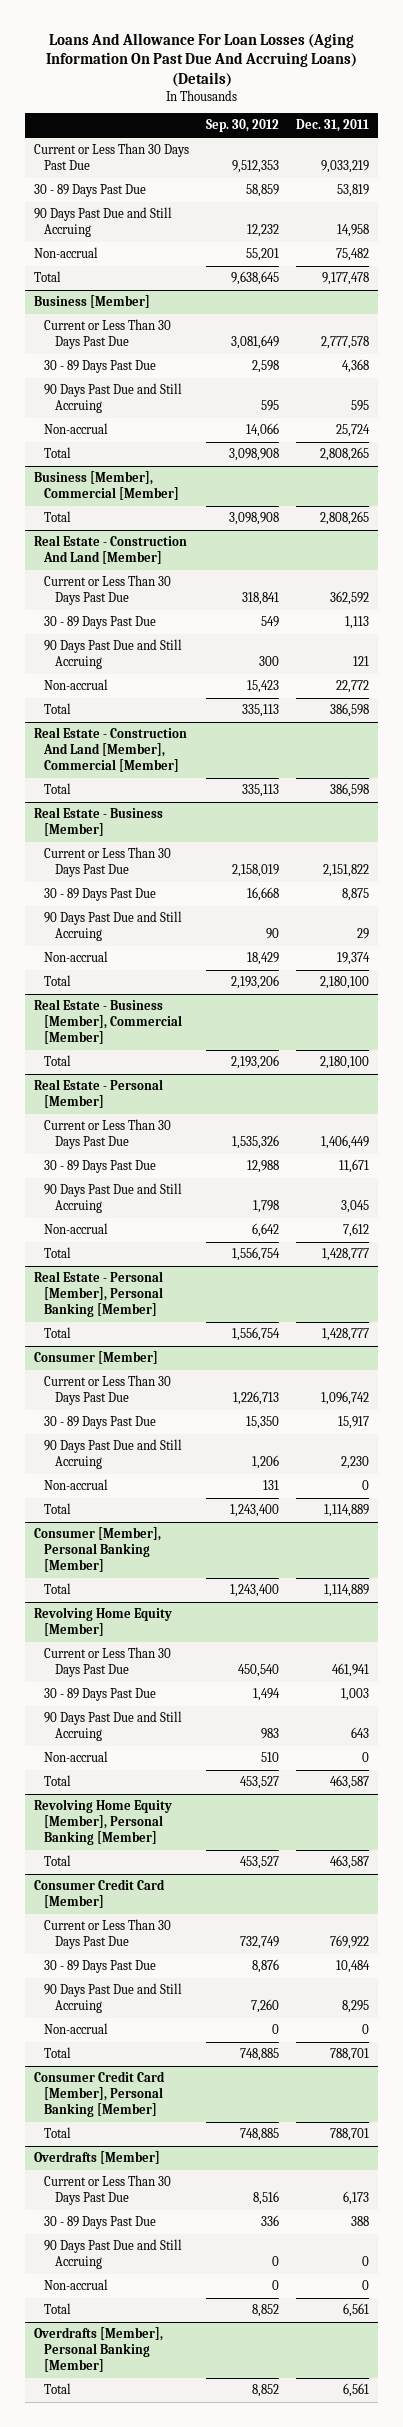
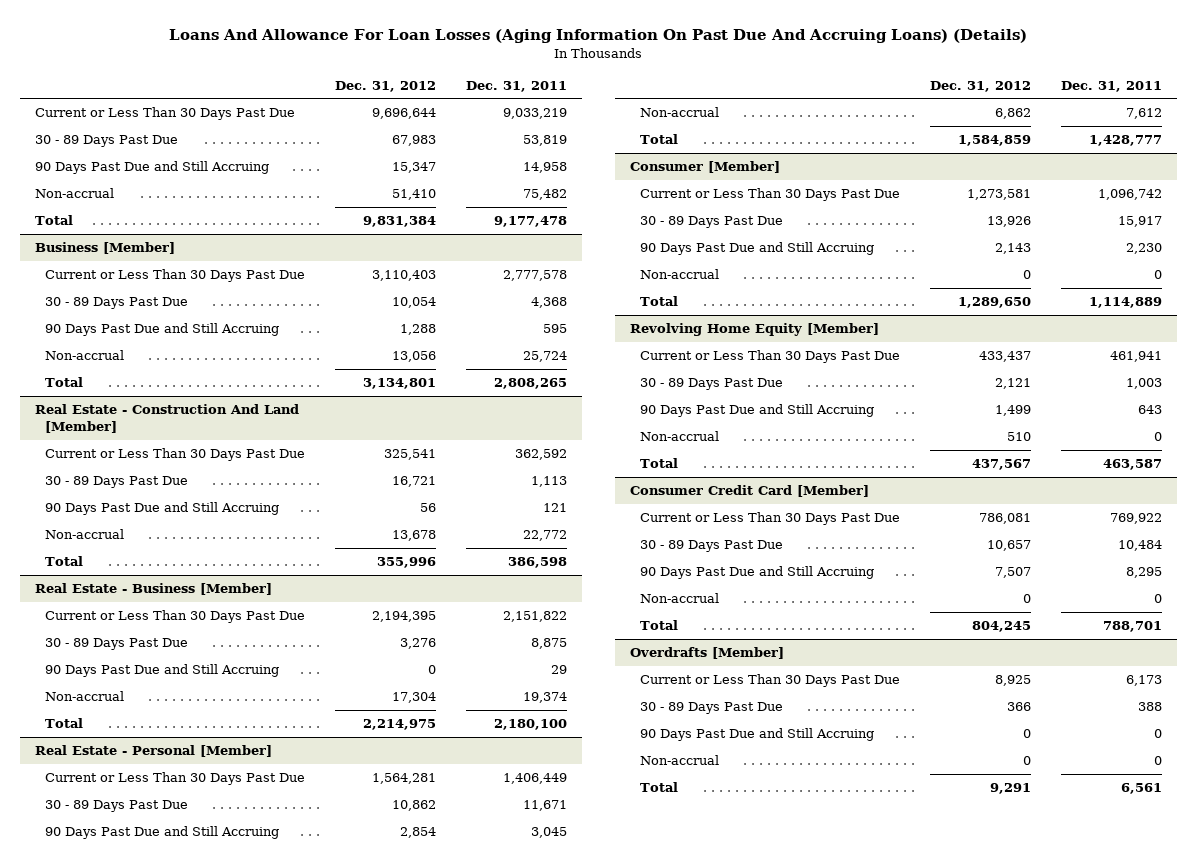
[206,119,280,133] Sep. 30, 2012 -> none
none -> [334,80,436,92] Dec. 31, 2012
[33,471,180,501] Business [Member], Commercial [Member] -> none
[44,511,72,523] Total -> none
[33,727,187,773] Real Estate - Construction And Land [Member], Commercial [Member] -> none
[44,783,72,795] Total -> none
[33,999,183,1045] Real Estate - Business [Member], Commercial [Member] -> none
[44,1055,72,1067] Total -> none
[33,1271,164,1318] Real Estate - Personal [Member], Personal Banking [Member] -> none
[44,1327,72,1339] Total -> none
[33,1527,161,1573] Consumer [Member], Personal Banking [Member] -> none
[44,1583,72,1595] Total -> none
[33,1799,172,1846] Revolving Home Equity [Member], Personal Banking [Member] -> none
[44,1855,72,1867] Total -> none
[33,2071,165,2118] Consumer Credit Card [Member], Personal Banking [Member] -> none
[44,2127,72,2139] Total -> none
[33,2327,163,2373] Overdrafts [Member], Personal Banking [Member] -> none
[44,2383,72,2395] Total -> none

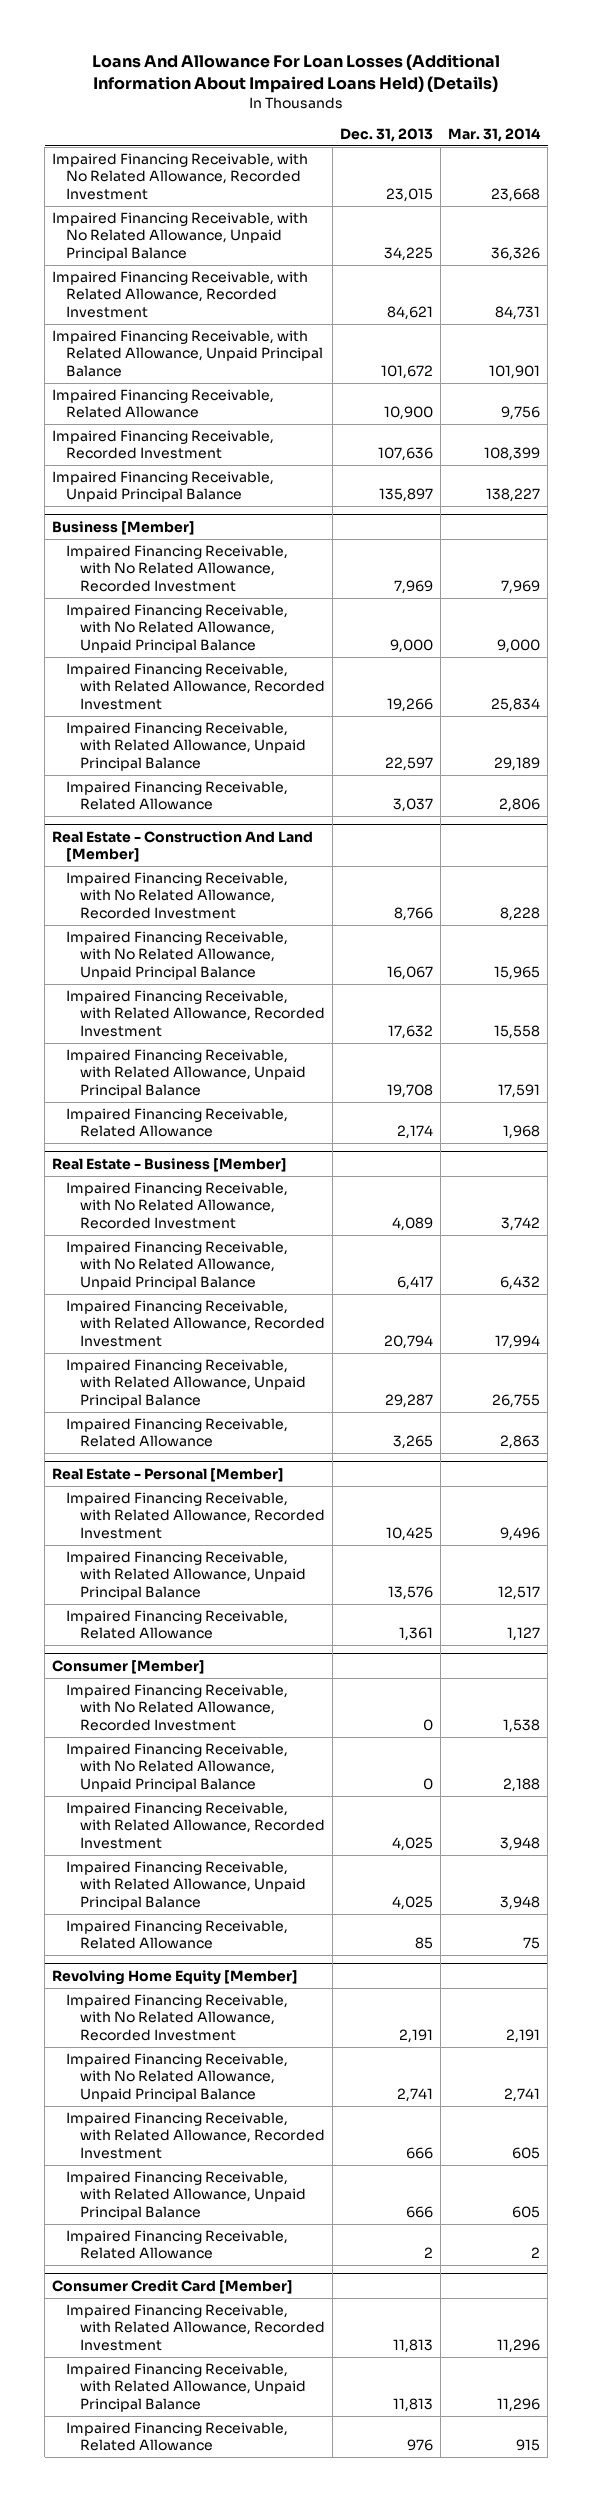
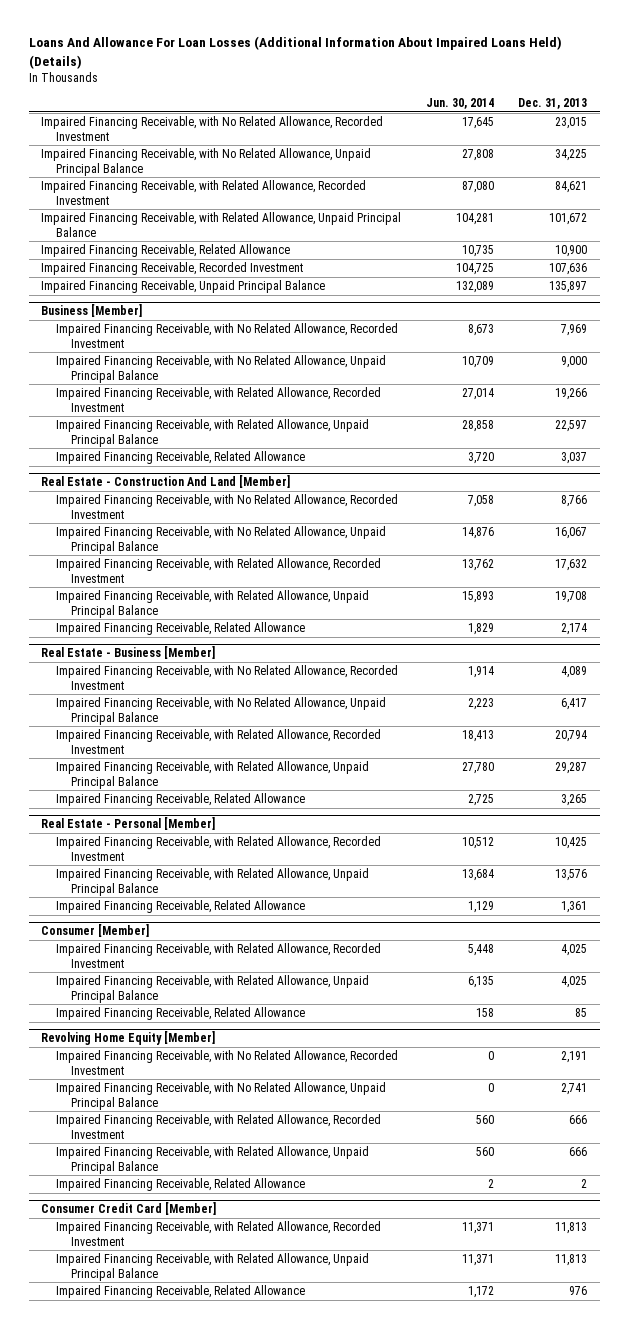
[448,127,542,142] Mar. 31, 2014 -> none
none -> [425,97,494,109] Jun. 30, 2014
[66,1684,289,1731] Impaired Financing Receivable, with No Related Allowance, Recorded Investment -> none
[66,1743,289,1792] Impaired Financing Receivable, with No Related Allowance, Unpaid Principal Balance -> none

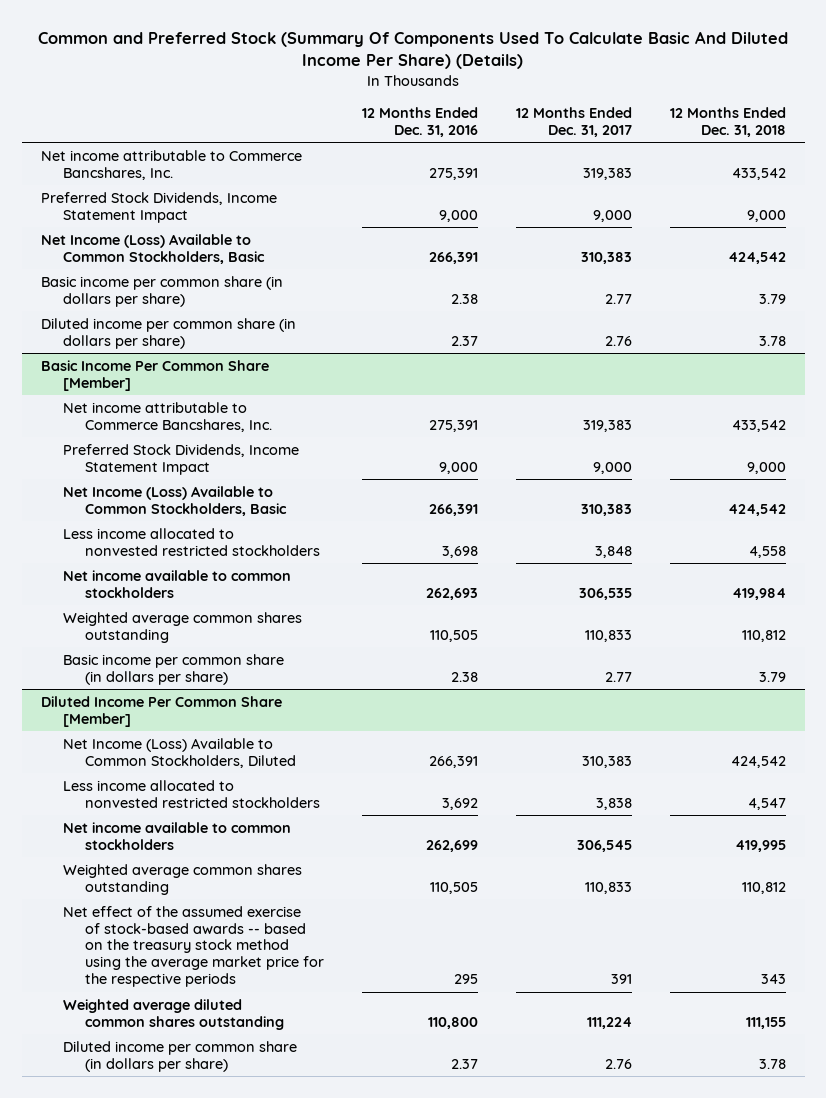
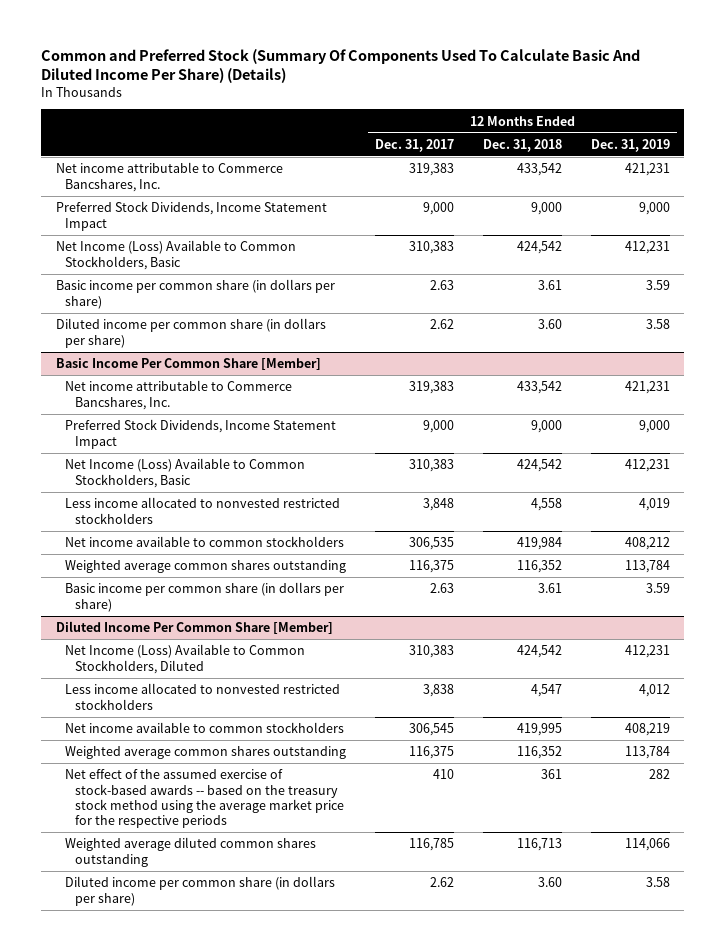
[362,106,479,137] 12 Months Ended Dec. 31, 2016 -> none
none -> [590,138,670,152] Dec. 31, 2019
[605,293,633,304] 2.77 -> [430,280,455,291] 2.63
[758,293,786,304] 3.79 -> [538,280,563,291] 3.61
[605,335,633,346] 2.76 -> [430,319,455,330] 2.62
[758,335,786,346] 3.78 -> [538,319,563,330] 3.60
[585,629,633,642] 110,833 -> [409,560,455,574] 116,375
[741,629,786,642] 110,812 -> [517,560,563,574] 116,352
[605,671,633,682] 2.77 -> [430,583,455,594] 2.63
[758,671,786,682] 3.79 -> [538,583,563,594] 3.61
[585,881,633,894] 110,833 -> [409,746,455,760] 116,375
[741,881,786,894] 110,812 -> [517,746,563,760] 116,352
[611,973,633,984] 391 -> [433,769,455,780] 410
[760,973,786,984] 343 -> [541,769,563,780] 361
[587,1016,633,1029] 111,224 -> [409,838,455,852] 116,785
[745,1016,786,1029] 111,155 -> [517,838,563,852] 116,713
[605,1058,633,1069] 2.76 -> [430,877,455,888] 2.62
[758,1058,786,1069] 3.78 -> [538,877,563,888] 3.60

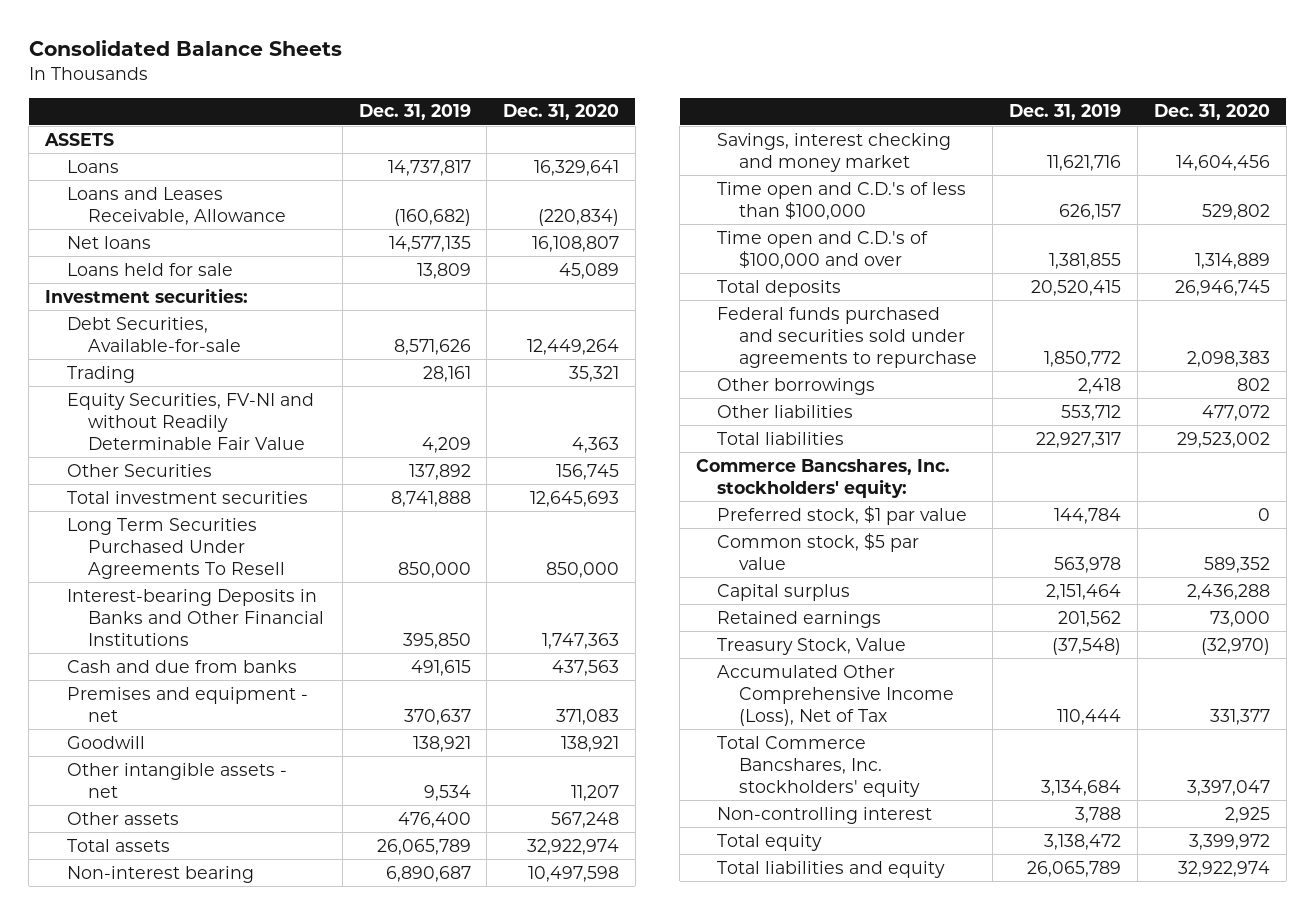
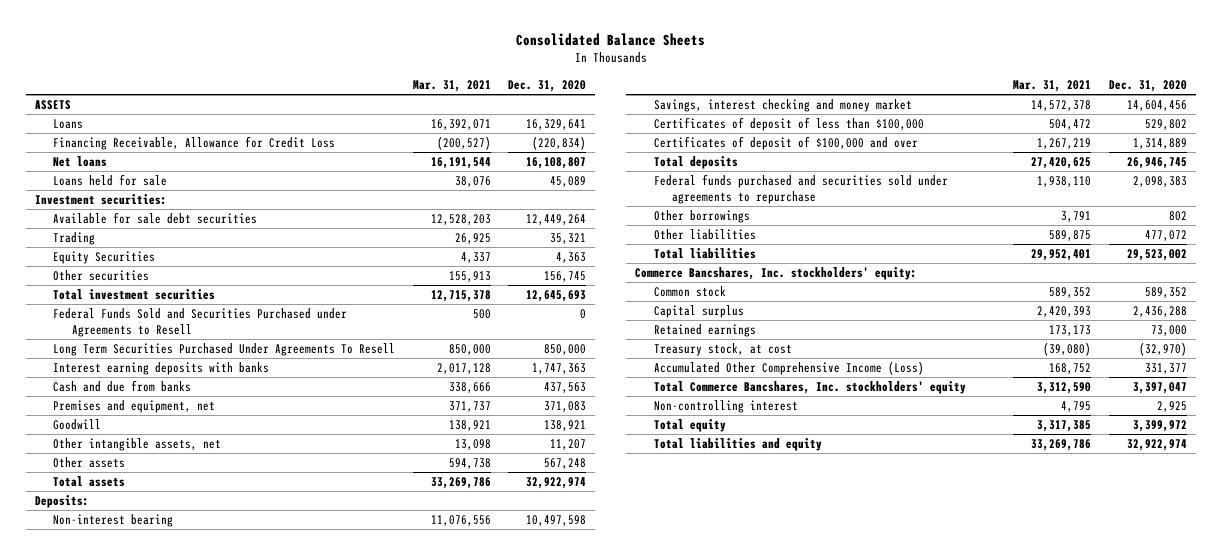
[358,104,471,121] Dec. 31, 2019 -> none
none -> [412,79,491,92] Mar. 31, 2021
[66,186,287,225] Loans and Leases Receivable, Allowance -> [53,135,336,150] Financing Receivable, Allowance for Credit Loss
[66,316,242,352] Debt Securities, Available-for-sale -> [53,211,258,224] Available for sale debt securities
[66,392,314,450] Equity Securities, FV-NI and without Readily Determinable Fair Value -> [53,250,156,264] Equity Securities
[66,463,212,477] Other Securities -> [53,269,150,281] Other securities
none -> [53,307,348,337] Federal Funds Sold and Securities Purchased under Agreements to Resell
[66,588,325,646] Interest-bearing Deposits in Banks and Other Financial Institutions -> [53,361,270,375] Interest earning deposits with banks
[66,686,308,722] Premises and equipment - net -> [53,399,216,413] Premises and equipment, net
[66,762,287,798] Other intangible assets - net -> [53,437,222,451] Other intangible assets, net
none -> [34,494,89,508] Deposits:
[717,181,967,220] Time open and C.D.'s of less than $100,000 -> [653,116,924,131] Certificates of deposit of less than $100,000
[717,230,929,269] Time open and C.D.'s of $100,000 and over -> [653,135,918,150] Certificates of deposit of $100,000 and over
[717,505,968,525] Preferred stock, $1 par value -> none
[717,532,920,570] Common stock, $5 par value -> [653,285,726,297] Common stock
[717,637,907,655] Treasury Stock, Value -> [653,342,792,356] Treasury stock, at cost
[717,664,954,726] Accumulated Other Comprehensive Income (Loss), Net of Tax -> [653,360,924,375] Accumulated Other Comprehensive Income (Loss)

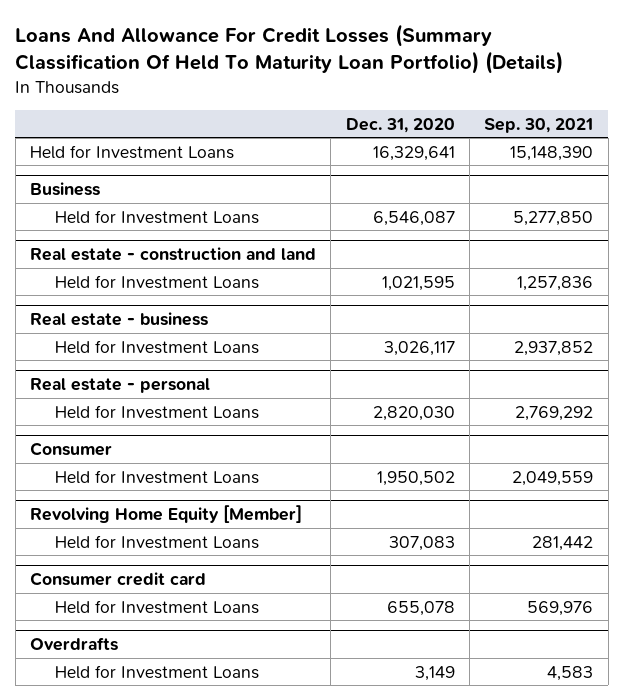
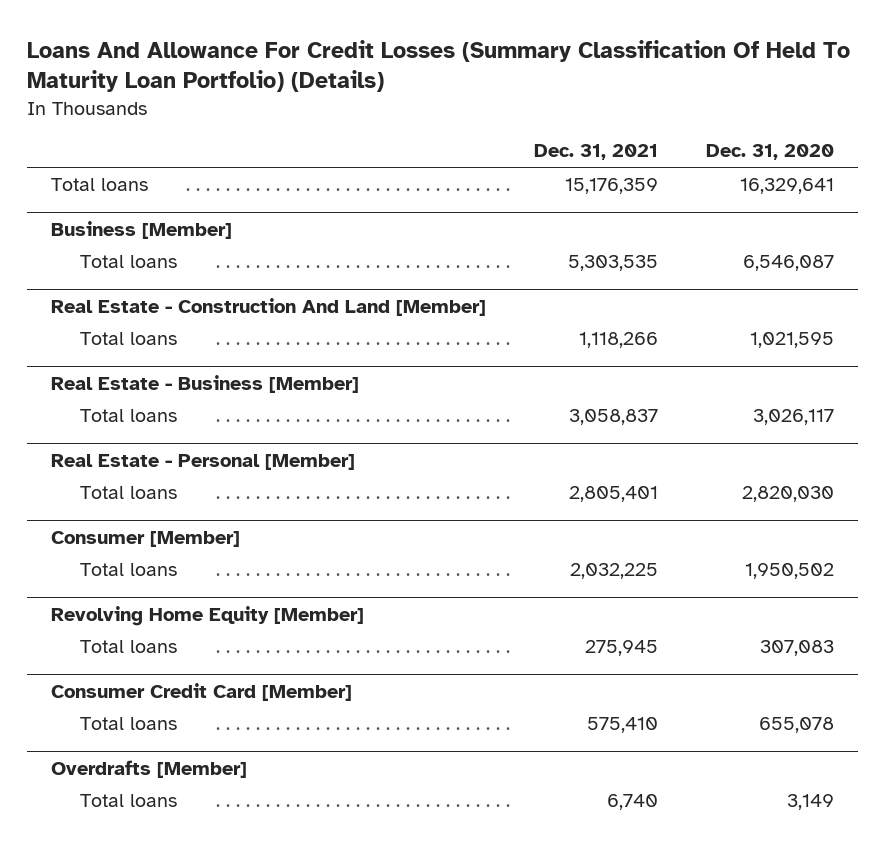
[484,117,594,133] Sep. 30, 2021 -> none
none -> [534,144,659,161] Dec. 31, 2021
[30,144,235,159] Held for Investment Loans -> [51,177,149,191] Total loans
[30,181,101,196] Business -> [51,220,233,239] Business [Member]
[54,209,259,224] Held for Investment Loans -> [80,254,178,268] Total loans
[30,246,317,261] Real estate - construction and land -> [51,297,487,316] Real Estate - Construction And Land [Member]
[54,274,259,289] Held for Investment Loans -> [80,331,178,345] Total loans
[30,311,209,326] Real estate - business -> [51,374,360,393] Real Estate - Business [Member]
[54,339,259,354] Held for Investment Loans -> [80,408,178,422] Total loans
[30,377,211,393] Real estate - personal -> [51,453,356,470] Real Estate - Personal [Member]
[54,404,259,419] Held for Investment Loans -> [80,485,178,499] Total loans
[30,441,113,456] Consumer -> [51,530,241,547] Consumer [Member]
[54,469,259,484] Held for Investment Loans -> [80,562,178,576] Total loans
[54,534,259,549] Held for Investment Loans -> [80,639,178,653] Total loans
[30,571,207,586] Consumer credit card -> [51,682,353,701] Consumer Credit Card [Member]
[54,599,259,614] Held for Investment Loans -> [80,716,178,730] Total loans
[30,636,119,651] Overdrafts -> [51,759,248,778] Overdrafts [Member]
[54,664,259,679] Held for Investment Loans -> [80,793,178,807] Total loans

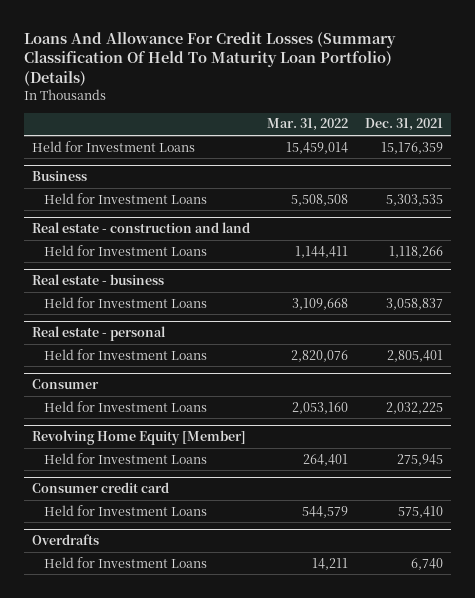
[706,144,835,161] Dec. 31, 2020 -> none
none -> [267,118,349,132] Mar. 31, 2022
[51,177,149,191] Total loans -> [32,140,196,152] Held for Investment Loans
[51,220,233,239] Business [Member] -> [32,171,88,182] Business
[80,254,178,268] Total loans -> [43,192,207,204] Held for Investment Loans
[51,297,487,316] Real Estate - Construction And Land [Member] -> [32,222,251,234] Real estate - construction and land
[80,331,178,345] Total loans -> [43,244,207,256] Held for Investment Loans
[51,374,360,393] Real Estate - Business [Member] -> [32,274,165,286] Real estate - business
[80,408,178,422] Total loans -> [43,296,207,308] Held for Investment Loans
[51,453,356,470] Real Estate - Personal [Member] -> [32,326,167,342] Real estate - personal
[80,485,178,499] Total loans -> [43,348,207,360] Held for Investment Loans
[51,530,241,547] Consumer [Member] -> [32,379,100,390] Consumer
[80,562,178,576] Total loans -> [43,400,207,412] Held for Investment Loans
[80,639,178,653] Total loans -> [43,452,207,464] Held for Investment Loans
[51,682,353,701] Consumer Credit Card [Member] -> [32,482,170,494] Consumer credit card
[80,716,178,730] Total loans -> [43,504,207,516] Held for Investment Loans
[51,759,248,778] Overdrafts [Member] -> [32,534,100,546] Overdrafts
[80,793,178,807] Total loans -> [43,556,207,568] Held for Investment Loans

